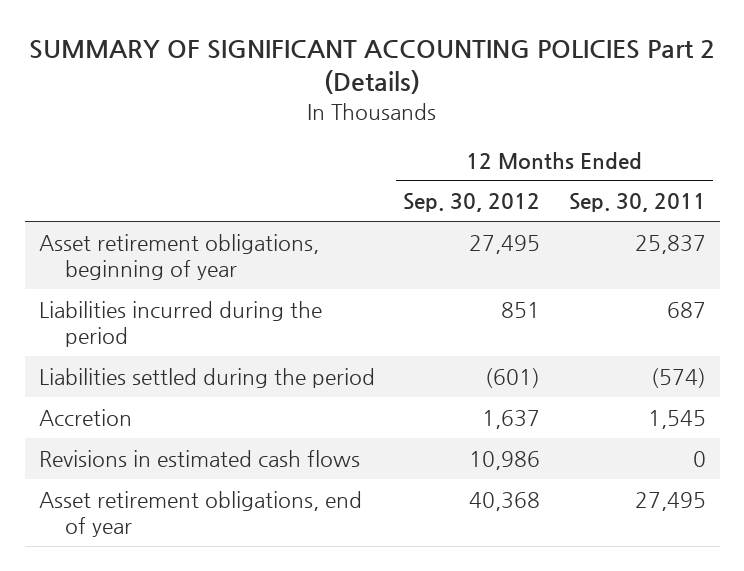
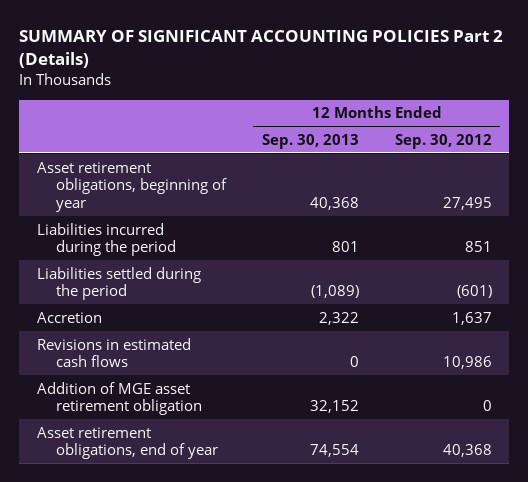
[568,193,706,213] Sep. 30, 2011 -> none
none -> [262,133,360,149] Sep. 30, 2013
none -> [36,381,203,416] Addition of MGE asset retirement obligation

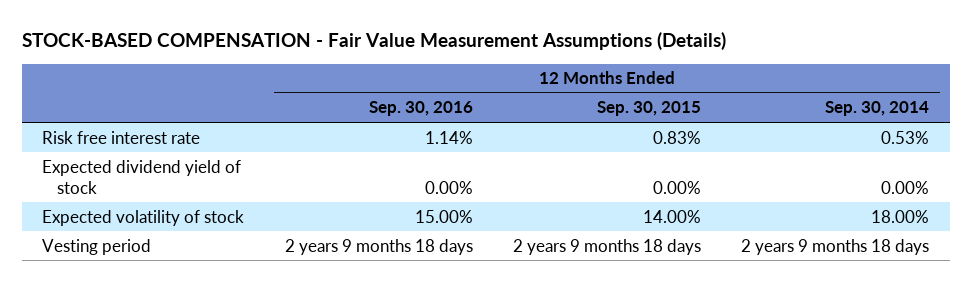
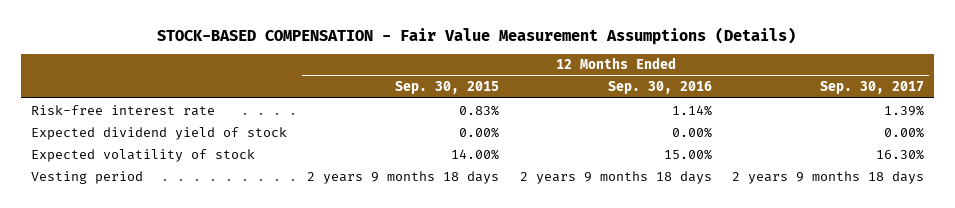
[825,101,930,117] Sep. 30, 2014 -> none
none -> [820,81,925,95] Sep. 30, 2017
[42,130,201,144] Risk free interest rate -> [30,104,215,116] Risk-free interest rate

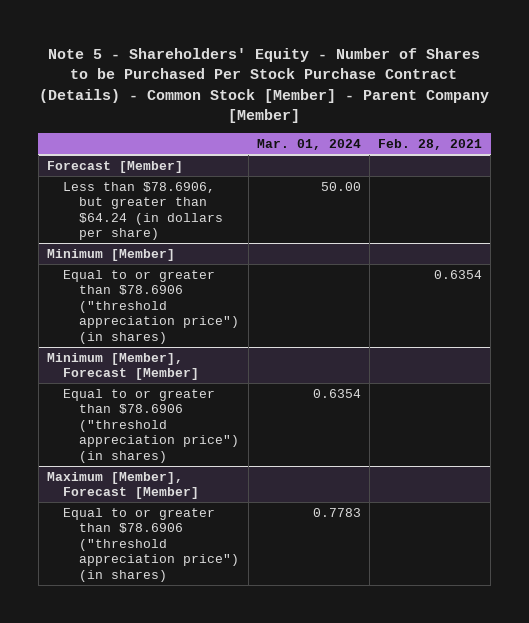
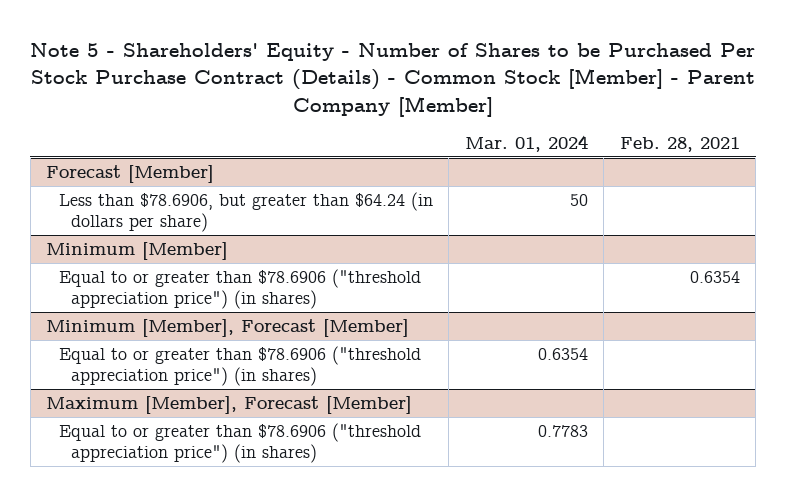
[320,181,361,191] 50.00 -> [569,193,588,206] 50

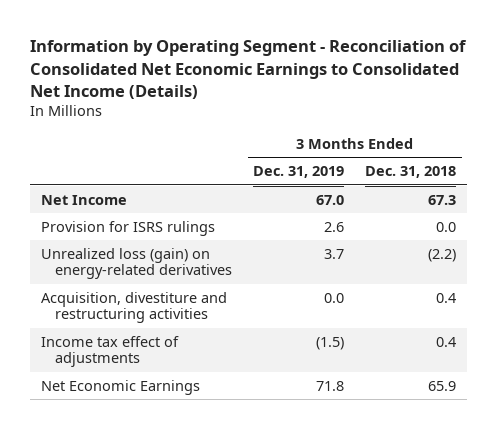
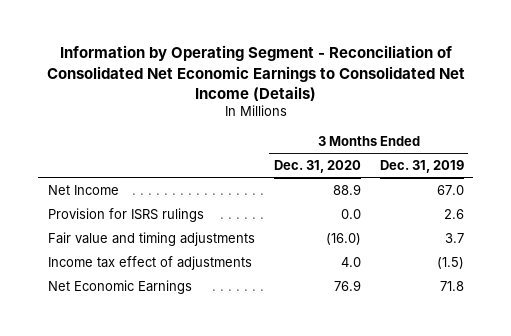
[365,166,457,179] Dec. 31, 2018 -> none
none -> [273,160,361,174] Dec. 31, 2020
[40,247,232,280] Unrealized loss (gain) on energy-related derivatives -> none
[40,291,227,324] Acquisition, divestiture and restructuring activities -> none
none -> [47,231,255,246] Fair value and timing adjustments

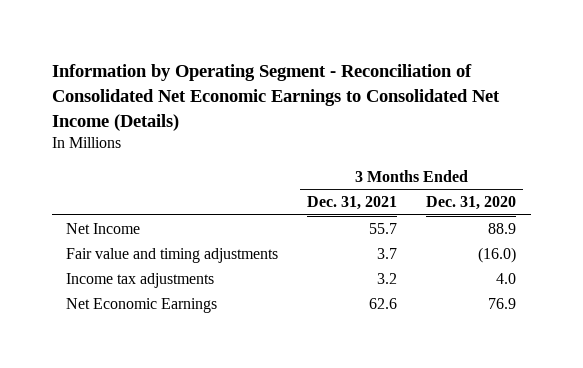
[379,160,464,174] Dec. 31, 2019 -> none
none -> [307,196,398,211] Dec. 31, 2021
[47,207,204,222] Provision for ISRS rulings -> none
[47,255,252,270] Income tax effect of adjustments -> [66,272,215,288] Income tax adjustments

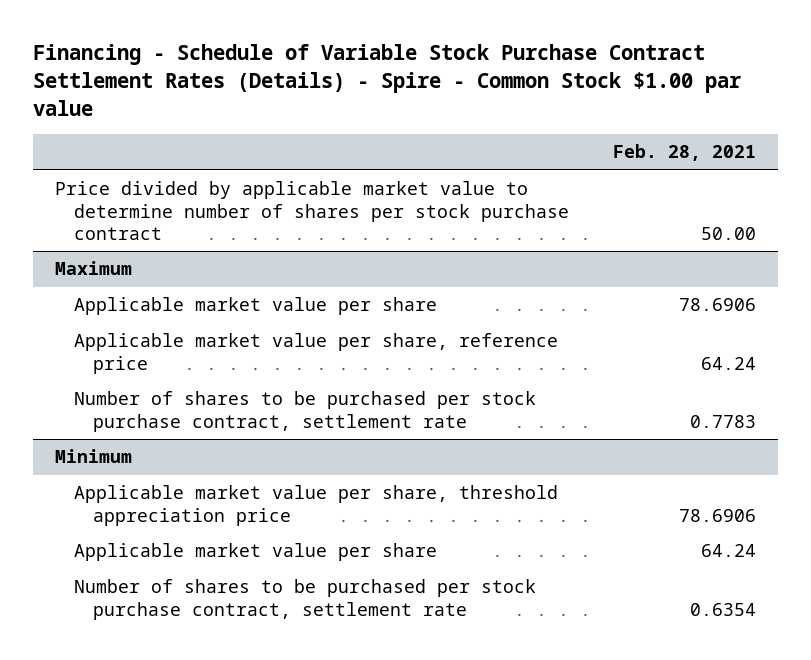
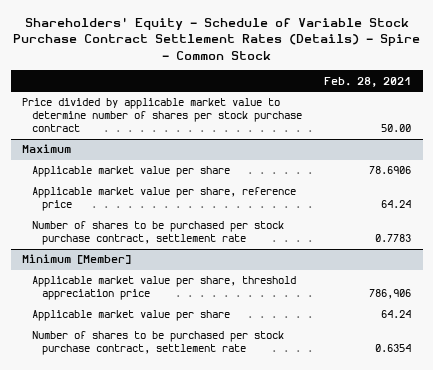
[32,44,741,116] Financing - Schedule of Variable Stock Purchase Contract Settlement Rates (Details) - Spire - Common Stock $1.00 par value -> [12,17,420,60] Shareholders' Equity - Schedule of Variable Stock Purchase Contract Settlement Rates (Details) - Spire - Common Stock
[54,449,132,464] Minimum -> [21,254,131,265] Minimum [Member]
[678,508,756,522] 78.6906 -> [369,289,412,300] 786,906

